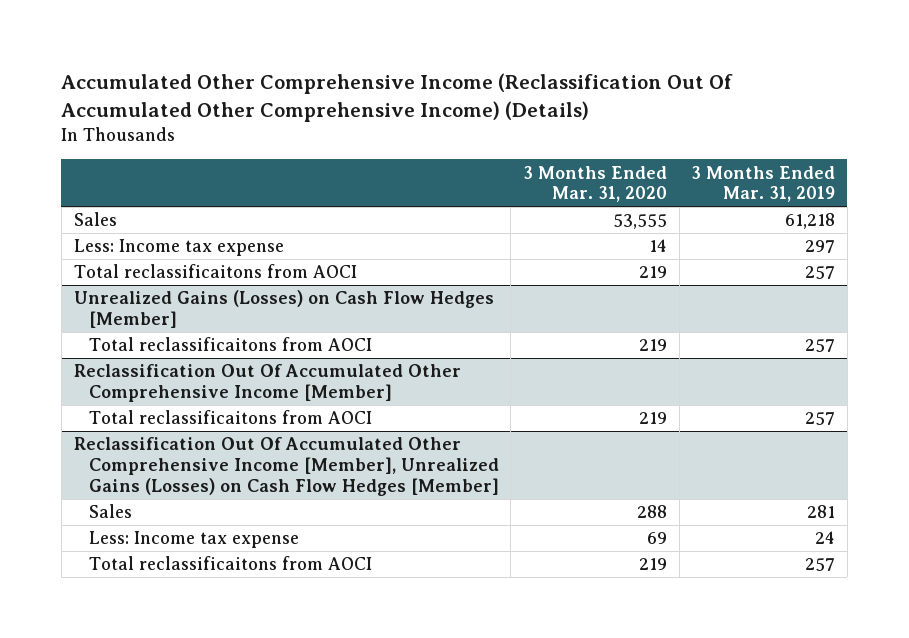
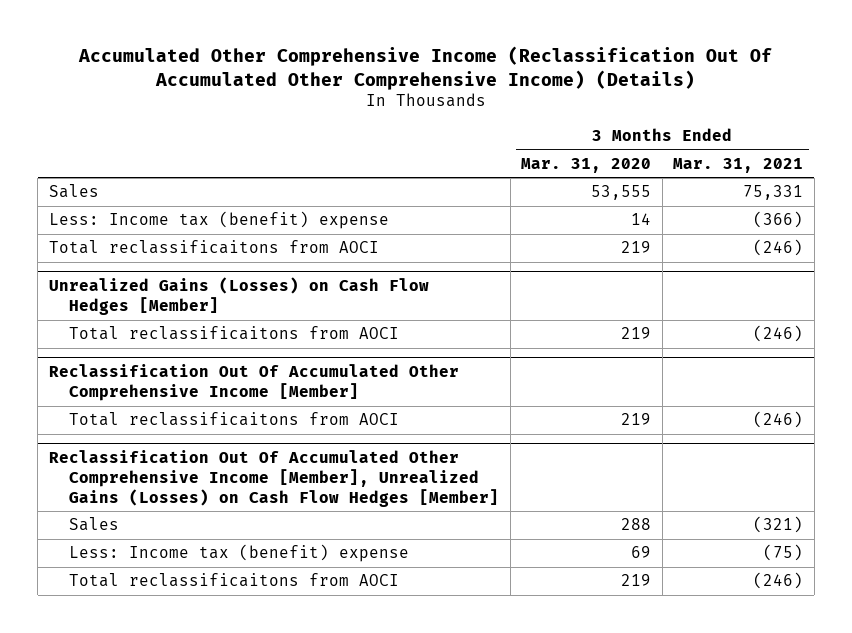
[691,165,836,203] 3 Months Ended Mar. 31, 2019 -> none
none -> [673,157,804,173] Mar. 31, 2021
[73,239,284,257] Less: Income tax expense -> [48,211,389,230] Less: Income tax (benefit) expense
[88,531,299,549] Less: Income tax expense -> [69,544,410,563] Less: Income tax (benefit) expense

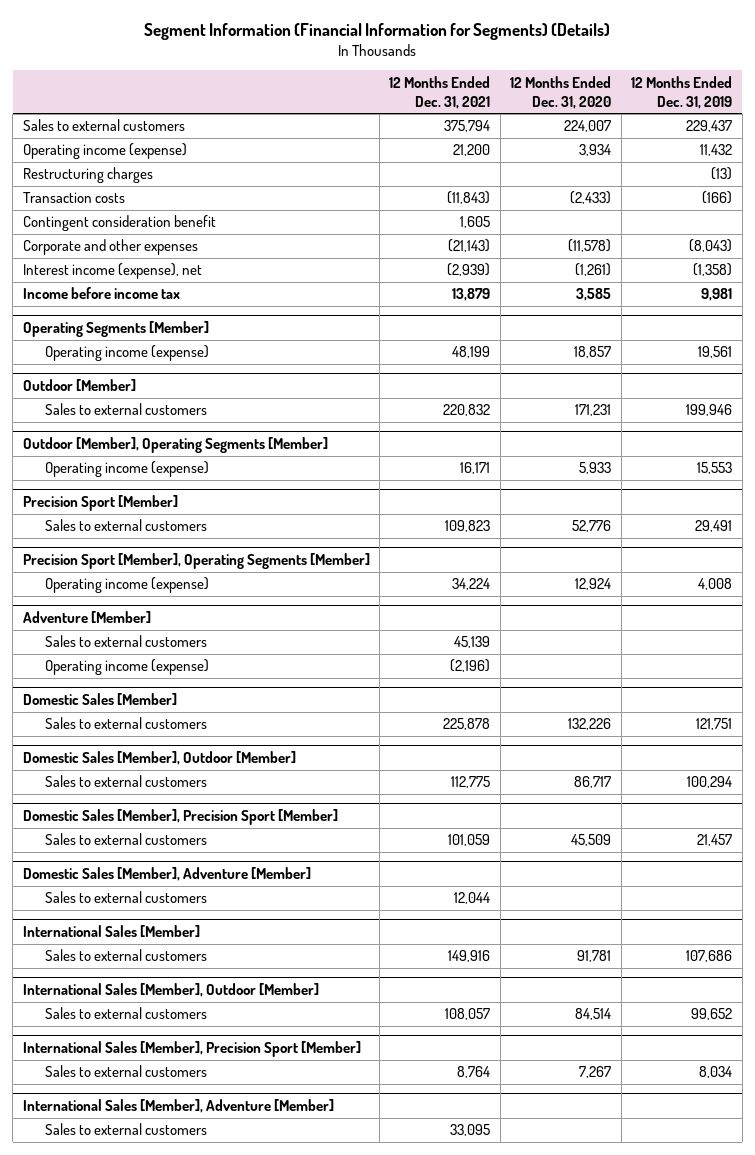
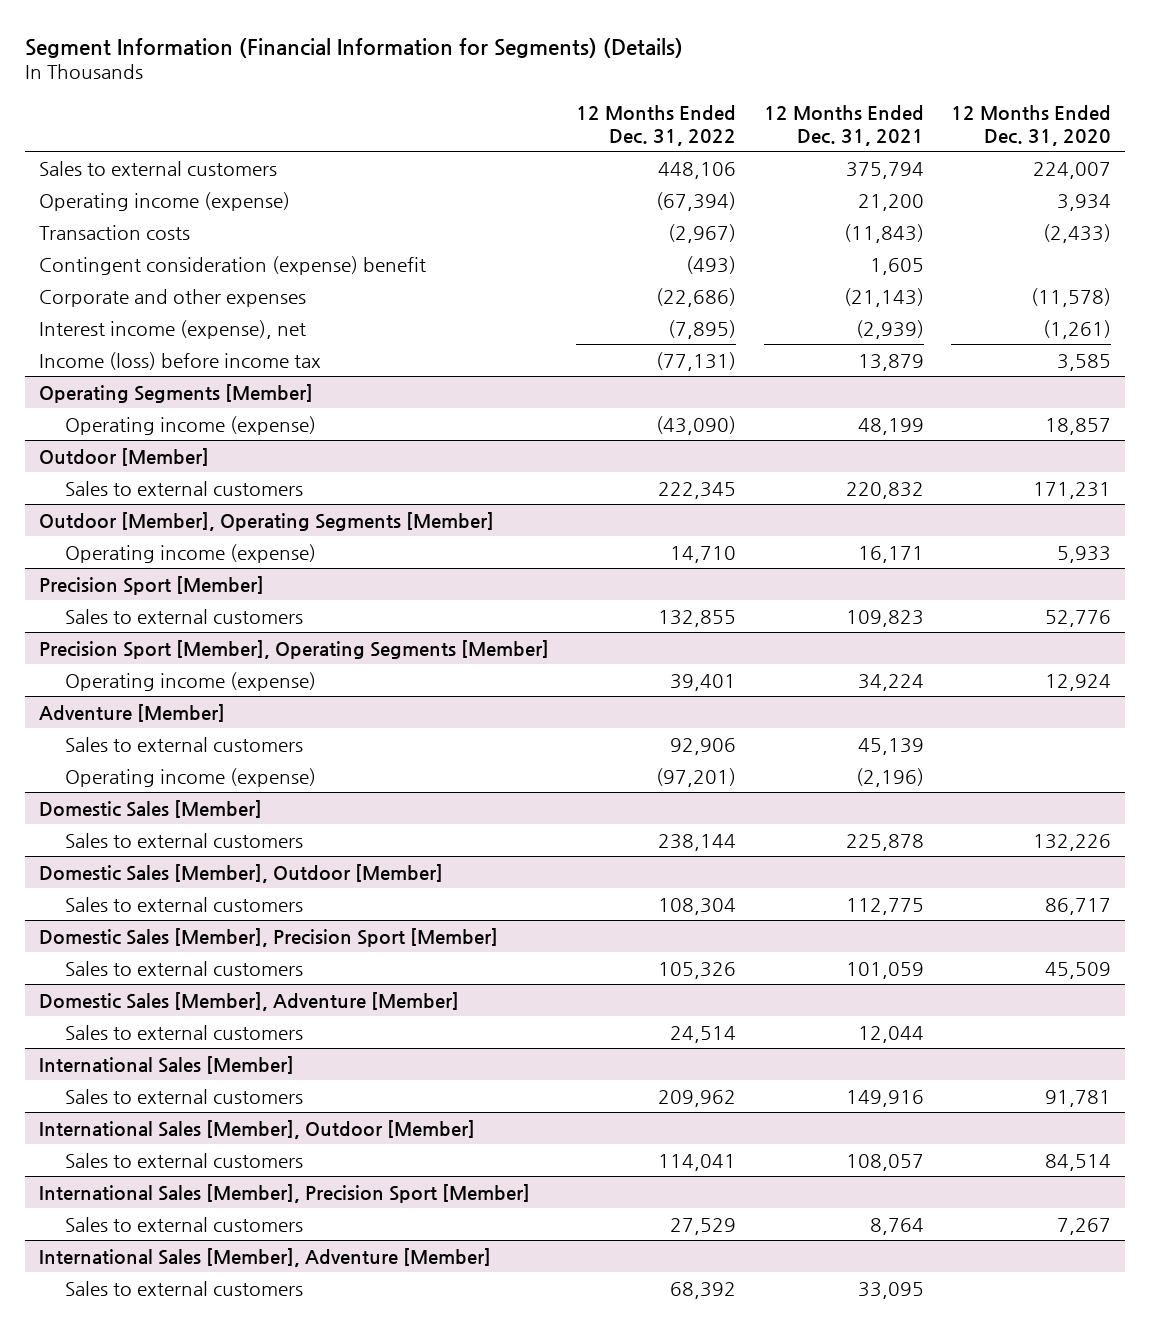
[631,75,733,109] 12 Months Ended Dec. 31, 2019 -> none
none -> [576,105,737,146] 12 Months Ended Dec. 31, 2022
[22,167,153,184] Restructuring charges -> none
[22,215,216,232] Contingent consideration benefit -> [38,255,426,275] Contingent consideration (expense) benefit
[22,287,180,300] Income before income tax -> [38,351,321,370] Income (loss) before income tax

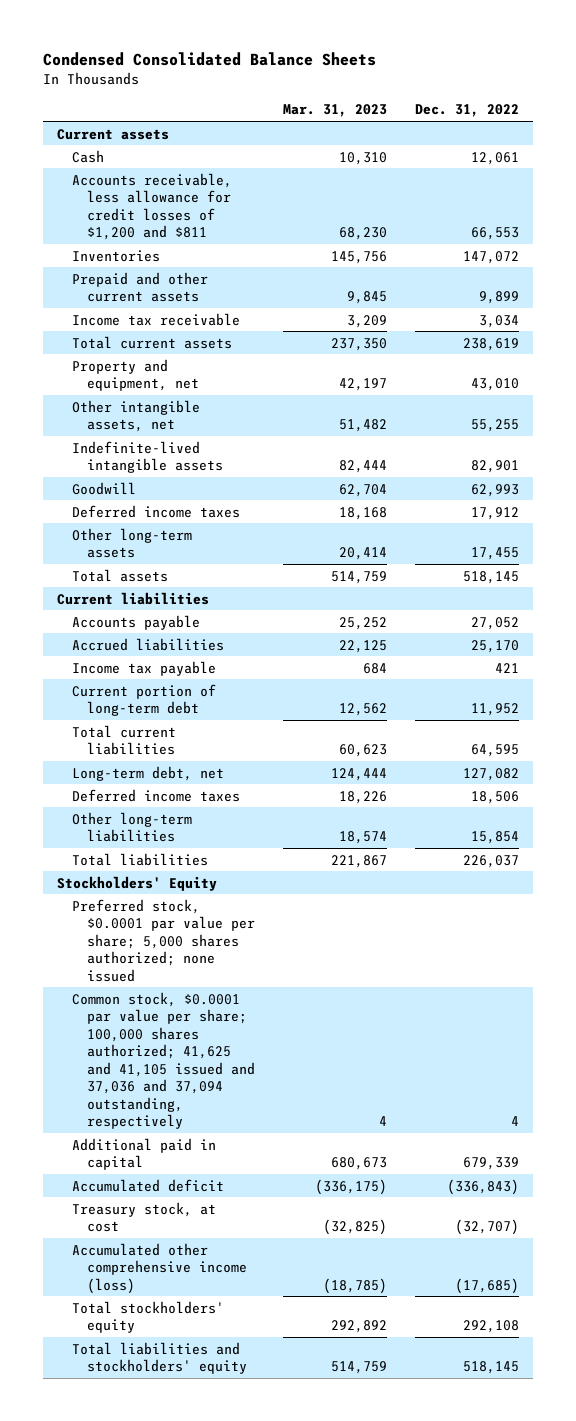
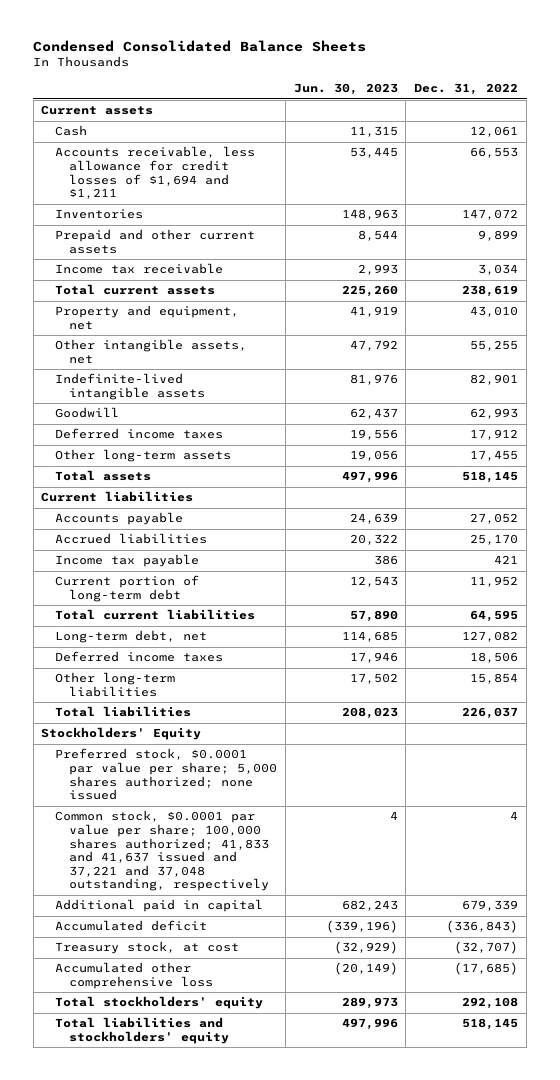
[282,104,387,118] Mar. 31, 2023 -> none
none -> [293,83,398,96] Jun. 30, 2023
[72,172,233,241] Accounts receivable, less allowance for credit losses of $1,200 and $811 -> [55,146,256,200] Accounts receivable, less allowance for credit losses of $1,694 and $1,211
[72,991,255,1130] Common stock, $0.0001 par value per share; 100,000 shares authorized; 41,625 and 41,105 issued and 37,036 and 37,094 outstanding, respectively -> [55,810,269,892] Common stock, $0.0001 par value per share; 100,000 shares authorized; 41,833 and 41,637 issued and 37,221 and 37,048 outstanding, respectively
[72,1242,247,1294] Accumulated other comprehensive income (loss) -> [55,962,213,990] Accumulated other comprehensive loss

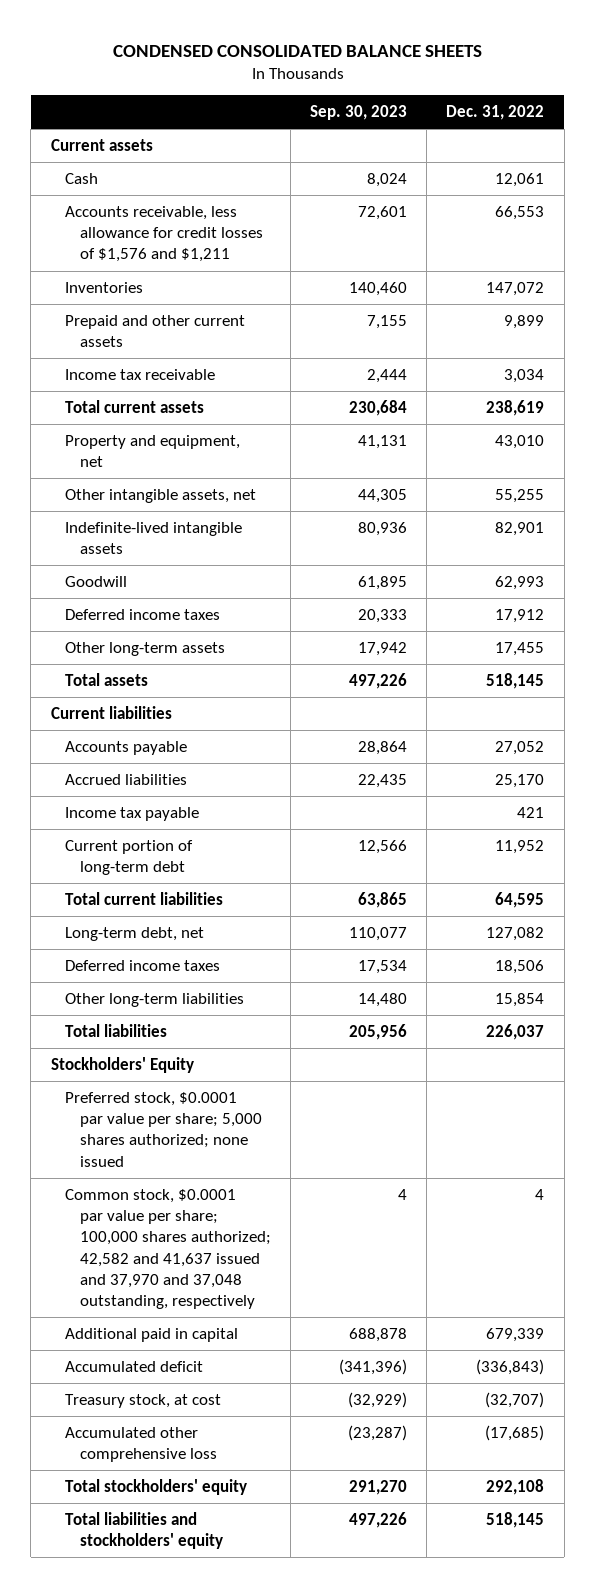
[33,39,367,52] Condensed Consolidated Balance Sheets -> [112,44,482,57] CONDENSED CONSOLIDATED BALANCE SHEETS
[293,83,398,96] Jun. 30, 2023 -> none
none -> [309,105,407,121] Sep. 30, 2023
[55,146,256,200] Accounts receivable, less allowance for credit losses of $1,694 and $1,211 -> [65,205,263,263] Accounts receivable, less allowance for credit losses of $1,576 and $1,211
[55,810,269,892] Common stock, $0.0001 par value per share; 100,000 shares authorized; 41,833 and 41,637 issued and 37,221 and 37,048 outstanding, respectively -> [65,1188,271,1309] Common stock, $0.0001 par value per share; 100,000 shares authorized; 42,582 and 41,637 issued and 37,970 and 37,048 outstanding, respectively

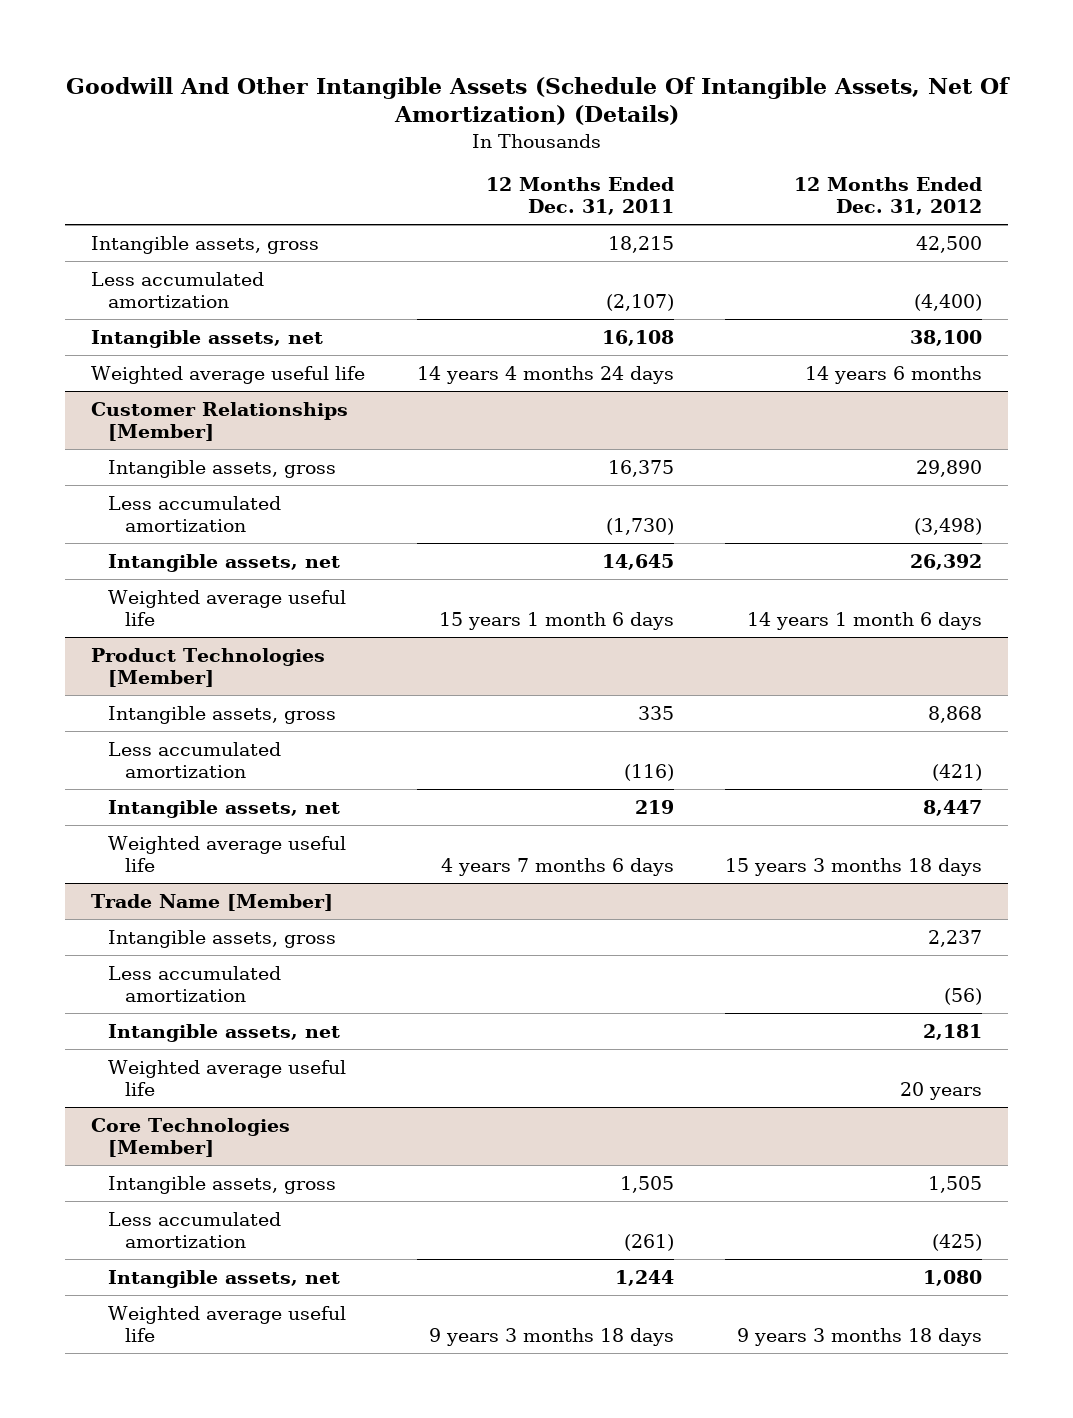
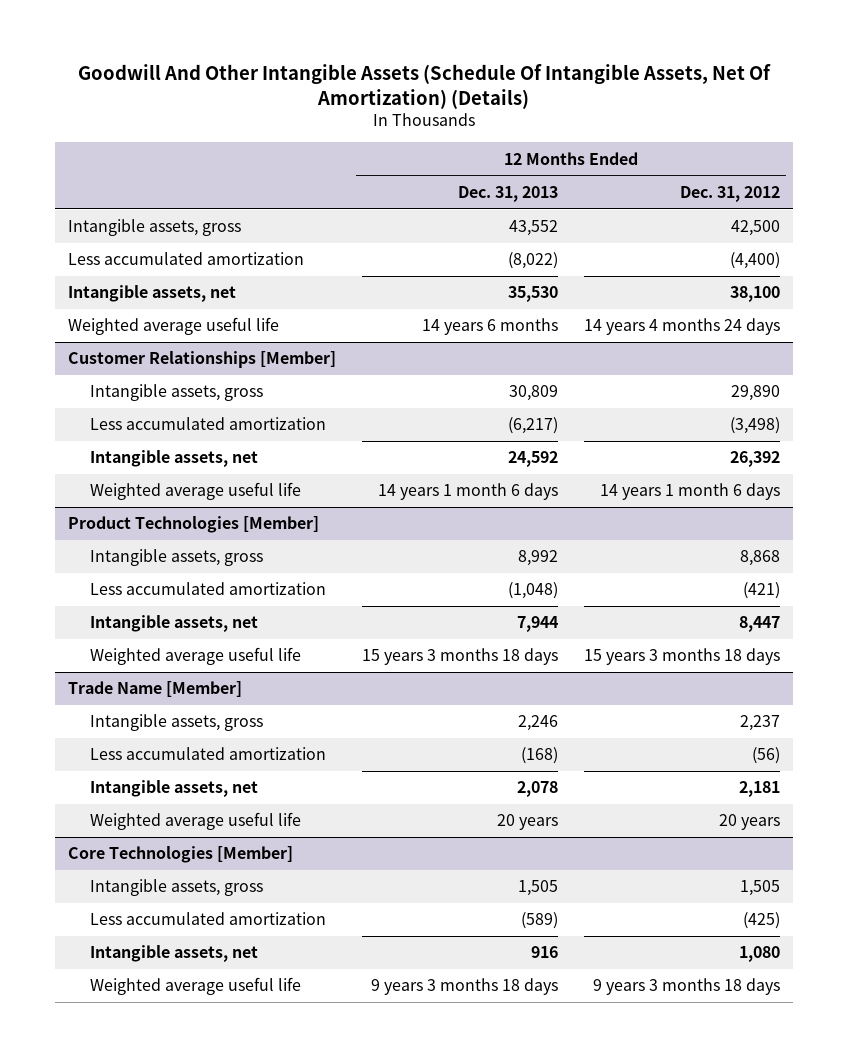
[485,176,674,216] 12 Months Ended Dec. 31, 2011 -> none
none -> [458,185,559,202] Dec. 31, 2013
[805,365,983,384] 14 years 6 months -> [583,318,780,336] 14 years 4 months 24 days

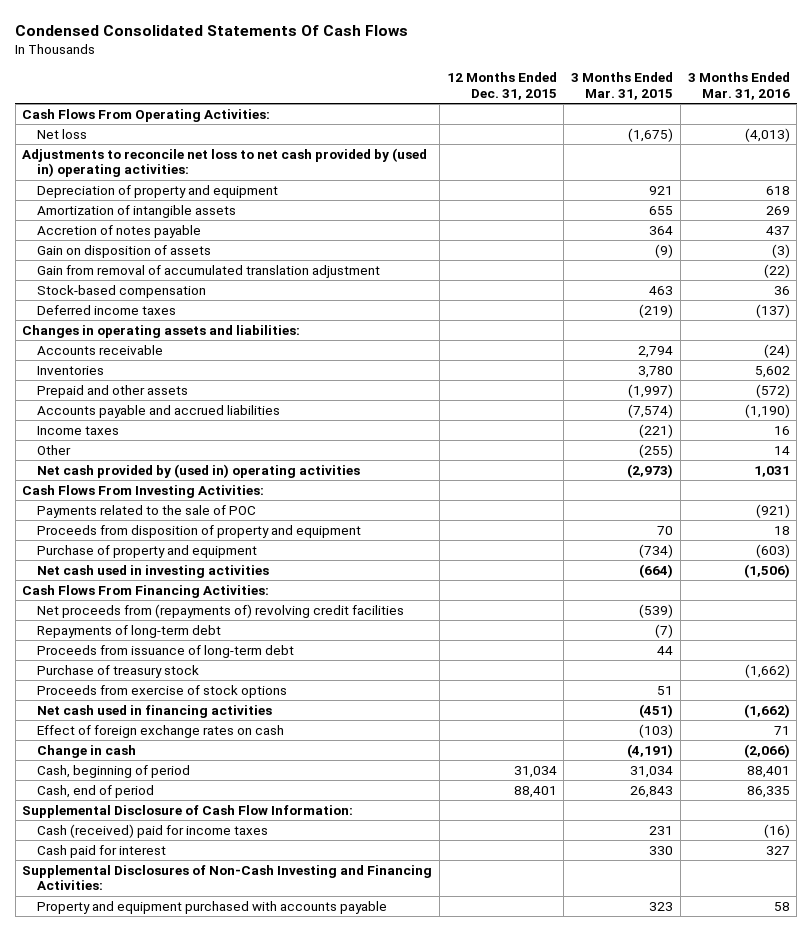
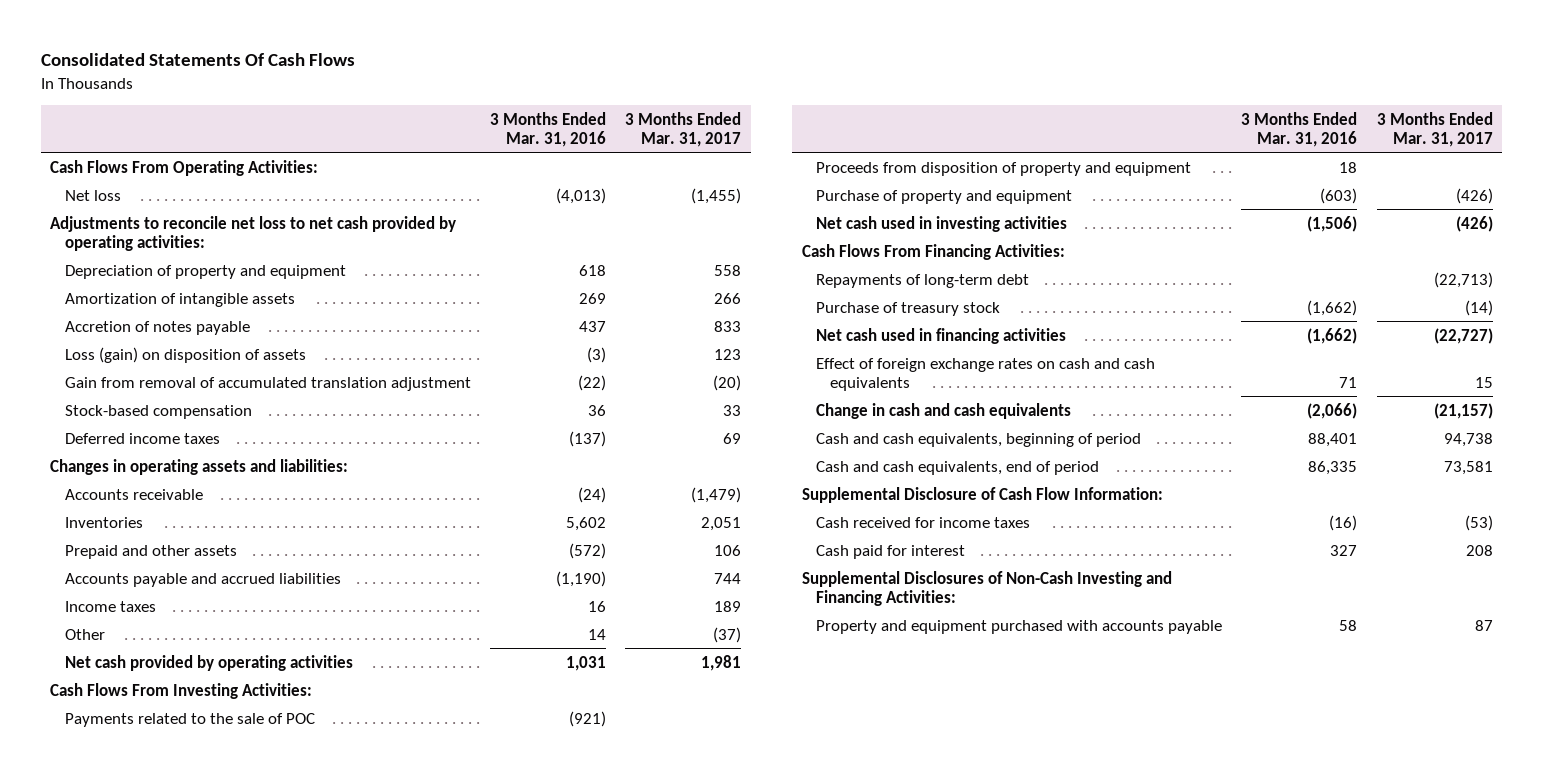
[15,24,409,36] Condensed Consolidated Statements Of Cash Flows -> [40,53,355,67] Consolidated Statements Of Cash Flows
[446,72,557,100] 12 Months Ended Dec. 31, 2015 -> none
[571,72,674,100] 3 Months Ended Mar. 31, 2015 -> none
none -> [625,111,742,147] 3 Months Ended Mar. 31, 2017
[22,147,428,178] Adjustments to reconcile net loss to net cash provided by (used in) operating activities: -> [50,215,457,251] Adjustments to reconcile net loss to net cash provided by operating activities:
[37,244,212,258] Gain on disposition of assets -> [64,346,306,363] Loss (gain) on disposition of assets
[37,463,361,478] Net cash provided by (used in) operating activities -> [64,654,353,671] Net cash provided by operating activities
[37,603,405,618] Net proceeds from (repayments of) revolving credit facilities -> none
[37,644,295,658] Proceeds from issuance of long-term debt -> none
[37,684,288,698] Proceeds from exercise of stock options -> none
[37,724,285,738] Effect of foreign exchange rates on cash -> [816,357,1156,391] Effect of foreign exchange rates on cash and cash equivalents
[37,744,137,758] Change in cash -> [816,402,1072,419] Change in cash and cash equivalents
[37,764,191,778] Cash, beginning of period -> [816,432,1142,447] Cash and cash equivalents, beginning of period
[37,784,155,798] Cash, end of period -> [816,460,1100,475] Cash and cash equivalents, end of period
[37,823,269,838] Cash (received) paid for income taxes -> [816,516,1031,528] Cash received for income taxes

